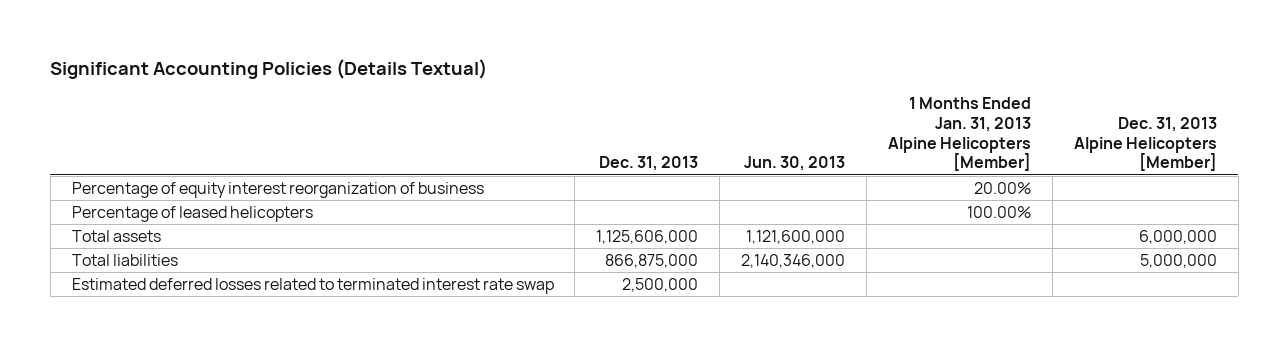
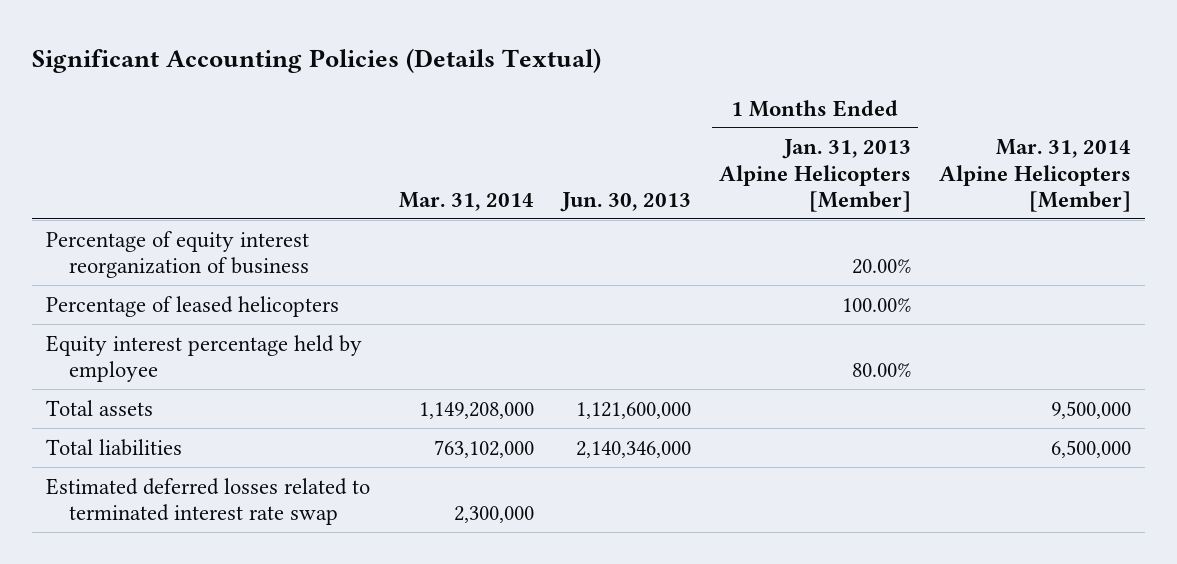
[599,156,699,172] Dec. 31, 2013 -> none
[1073,116,1217,172] Dec. 31, 2013 Alpine Helicopters [Member] -> none
none -> [398,191,534,211] Mar. 31, 2014
none -> [939,139,1132,212] Mar. 31, 2014 Alpine Helicopters [Member]
none -> [46,334,363,382] Equity interest percentage held by employee

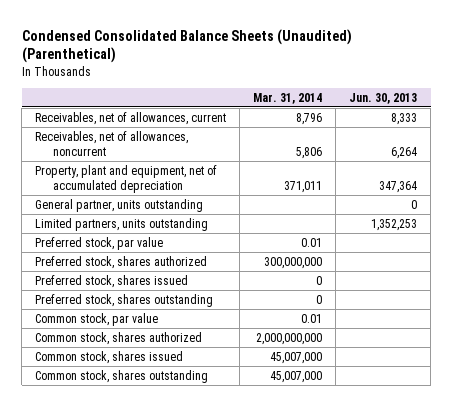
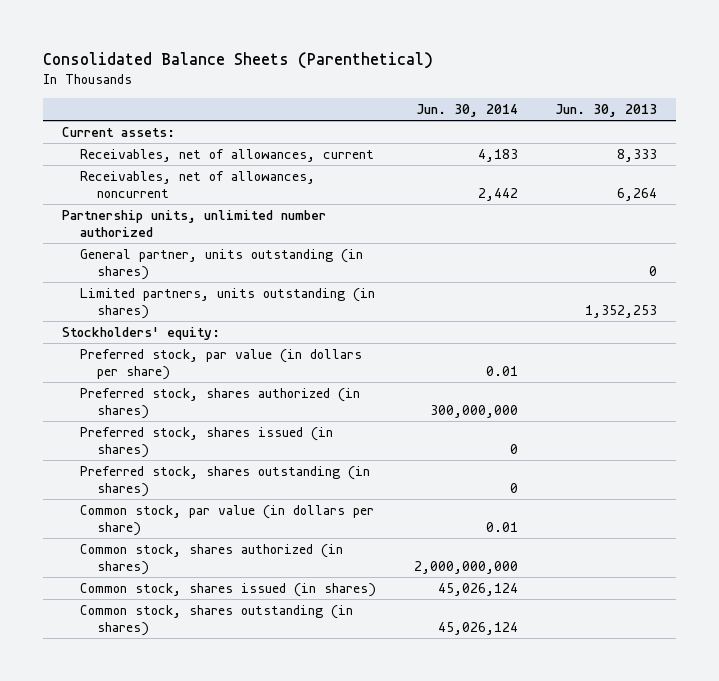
[21,28,352,64] Condensed Consolidated Balance Sheets (Unaudited) (Parenthetical) -> [43,52,434,70] Consolidated Balance Sheets (Parenthetical)
[253,92,323,104] Mar. 31, 2014 -> none
none -> [415,104,518,118] Jun. 30, 2014
none -> [62,126,176,137] Current assets:
[35,164,218,194] Property, plant and equipment, net of accumulated depreciation -> none
none -> [62,209,327,238] Partnership units, unlimited number authorized
[35,198,204,212] General partner, units outstanding -> [79,248,363,281] General partner, units outstanding (in shares)
[35,217,209,231] Limited partners, units outstanding -> [79,287,375,320] Limited partners, units outstanding (in shares)
none -> [62,326,221,340] Stockholders' equity:
[35,236,164,250] Preferred stock, par value -> [79,348,362,381] Preferred stock, par value (in dollars per share)
[35,255,208,269] Preferred stock, shares authorized -> [79,387,360,420] Preferred stock, shares authorized (in shares)
[35,274,189,288] Preferred stock, shares issued -> [79,426,333,459] Preferred stock, shares issued (in shares)
[35,293,214,307] Preferred stock, shares outstanding -> [79,465,370,498] Preferred stock, shares outstanding (in shares)
[35,312,159,326] Common stock, par value -> [79,504,374,537] Common stock, par value (in dollars per share)
[35,331,203,345] Common stock, shares authorized -> [79,543,343,576] Common stock, shares authorized (in shares)
[35,350,184,364] Common stock, shares issued -> [79,582,376,597] Common stock, shares issued (in shares)
[35,369,209,383] Common stock, shares outstanding -> [79,604,353,637] Common stock, shares outstanding (in shares)

